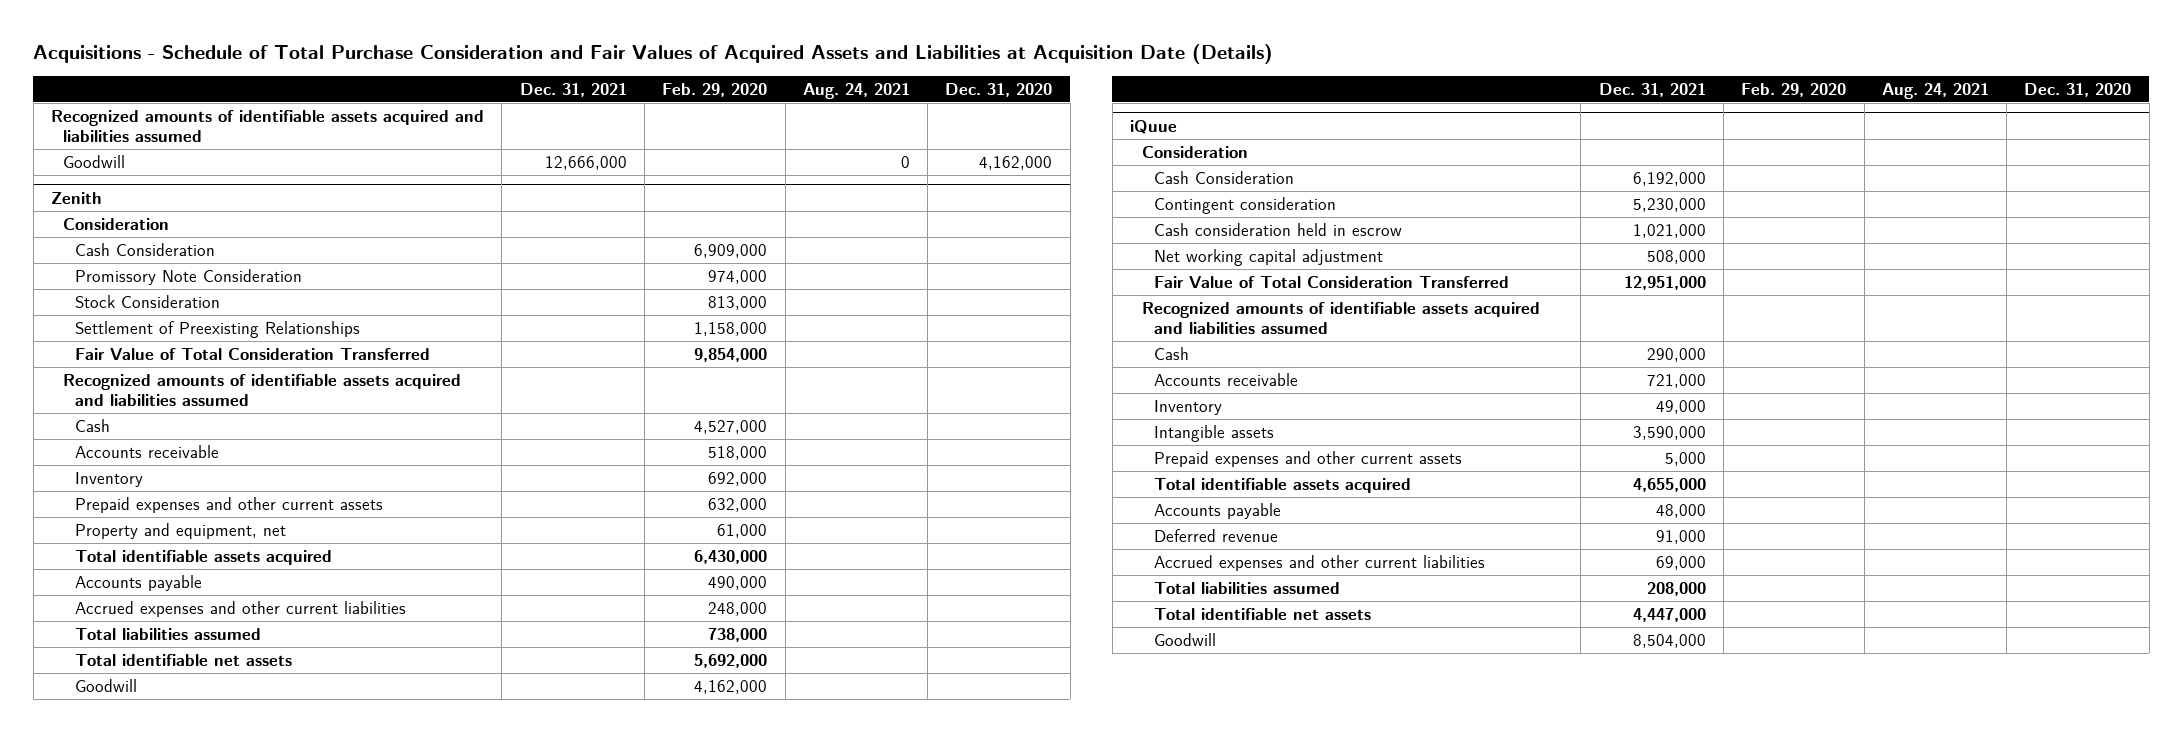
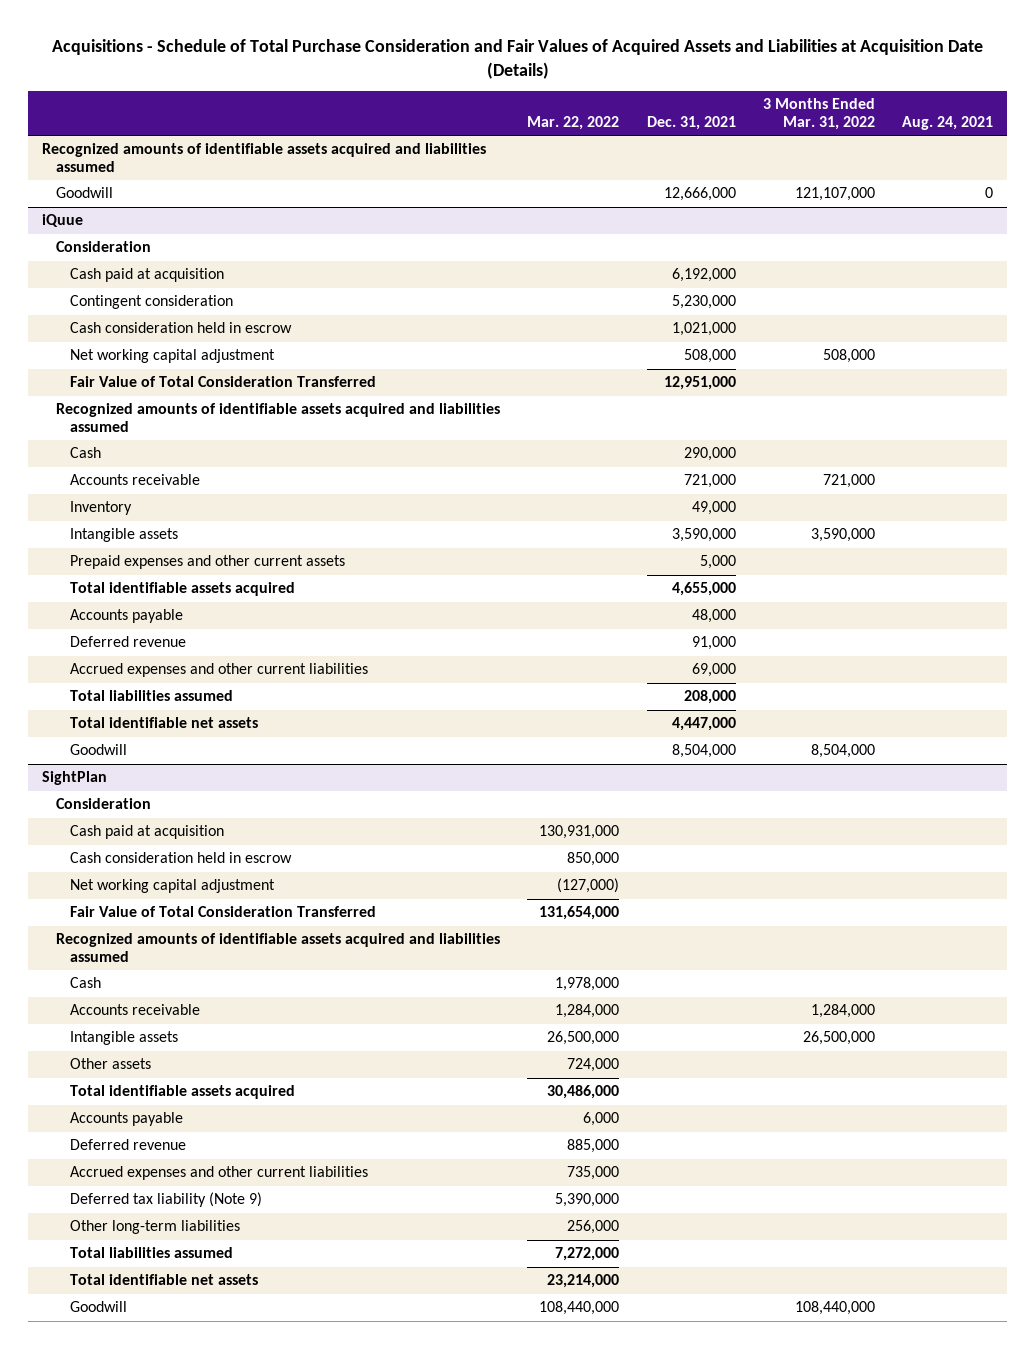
[662,82,768,97] Feb. 29, 2020 -> none
[945,82,1053,97] Dec. 31, 2020 -> none
none -> [527,115,620,130] Mar. 22, 2022
none -> [762,98,875,130] 3 Months Ended Mar. 31, 2022
[51,191,103,204] Zenith -> none
[62,217,169,230] Consideration -> none
[74,242,215,256] Cash Consideration -> none
[74,268,302,285] Promissory Note Consideration -> none
[74,294,220,308] Stock Consideration -> none
[74,320,360,338] Settlement of Preexisting Relationships -> none
[74,347,430,360] Fair Value of Total Consideration Transferred -> none
[62,373,461,406] Recognized amounts of identifiable assets acquired and liabilities assumed -> none
[74,418,110,432] Cash -> none
[74,444,219,458] Accounts receivable -> none
[74,471,143,487] Inventory -> none
[74,496,383,513] Prepaid expenses and other current assets -> none
[74,522,286,539] Property and equipment, net -> none
[74,549,332,565] Total identifiable assets acquired -> none
[74,574,202,591] Accounts payable -> none
[74,600,406,617] Accrued expenses and other current liabilities -> none
[74,627,261,640] Total liabilities assumed -> none
[74,653,292,666] Total identifiable net assets -> none
[74,678,137,692] Goodwill -> none
[1153,170,1294,184] Cash Consideration -> [69,268,224,283] Cash paid at acquisition
none -> [41,771,107,786] SightPlan
none -> [55,798,151,810] Consideration
none -> [69,825,224,840] Cash paid at acquisition
none -> [69,852,292,864] Cash consideration held in escrow
none -> [69,879,275,894] Net working capital adjustment
none -> [69,906,376,918] Fair Value of Total Consideration Transferred
none -> [55,933,500,962] Recognized amounts of identifiable assets acquired and liabilities assumed
none -> [69,977,101,989] Cash
none -> [69,1004,200,1016] Accounts receivable
none -> [69,1031,178,1046] Intangible assets
none -> [69,1058,151,1070] Other assets
none -> [69,1085,295,1100] Total identifiable assets acquired
none -> [69,1112,183,1127] Accounts payable
none -> [69,1139,186,1151] Deferred revenue
none -> [69,1166,368,1181] Accrued expenses and other current liabilities
none -> [69,1192,262,1208] Deferred tax liability (Note 9)
none -> [69,1220,240,1235] Other long-term liabilities
none -> [69,1247,233,1259] Total liabilities assumed
none -> [69,1274,258,1286] Total identifiable net assets
none -> [69,1301,127,1313] Goodwill

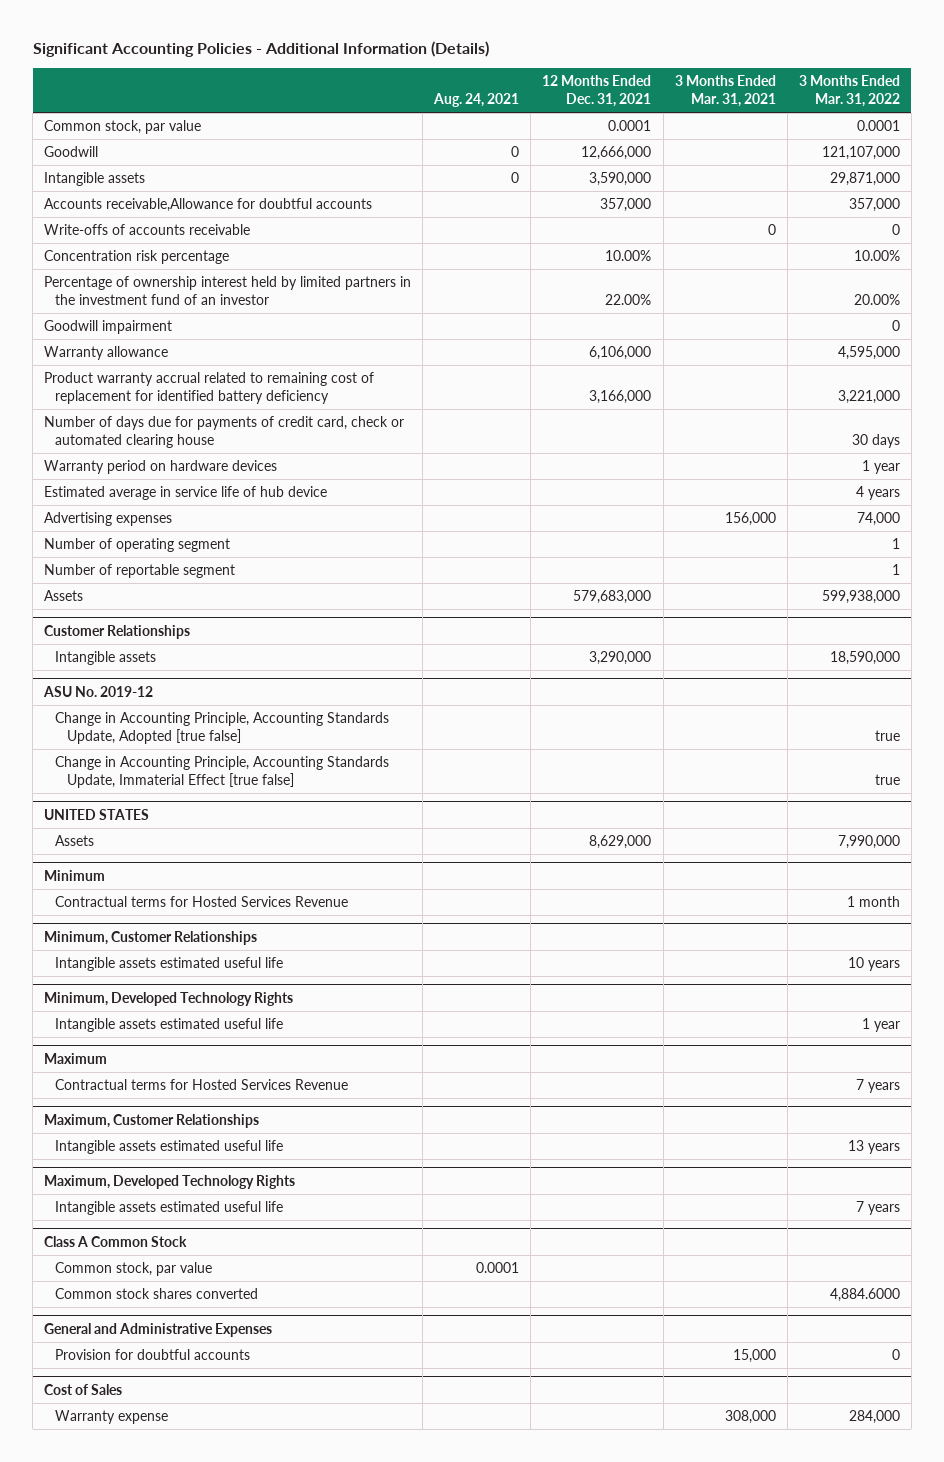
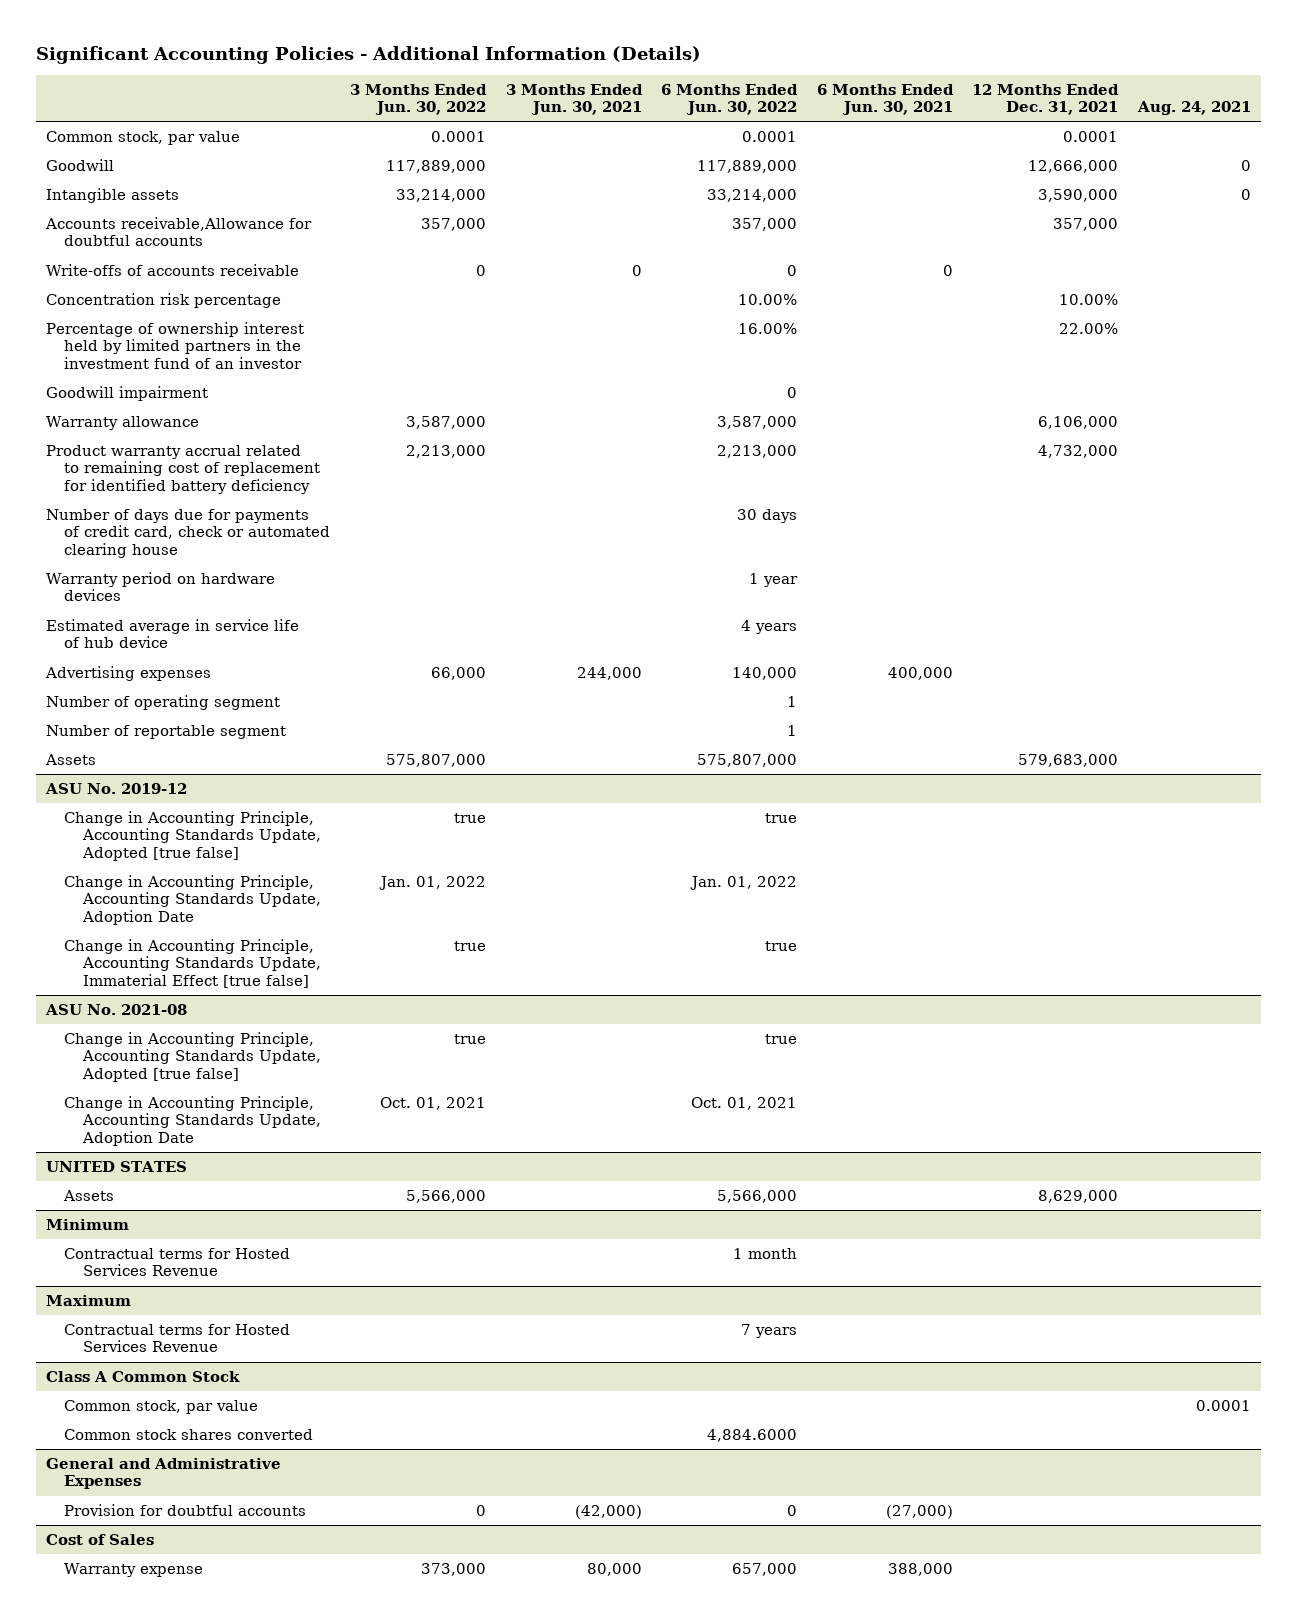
[674,75,776,108] 3 Months Ended Mar. 31, 2021 -> none
[798,75,900,108] 3 Months Ended Mar. 31, 2022 -> none
none -> [349,83,487,116] 3 Months Ended Jun. 30, 2022
none -> [505,83,643,116] 3 Months Ended Jun. 30, 2021
none -> [661,83,799,116] 6 Months Ended Jun. 30, 2022
none -> [816,83,954,116] 6 Months Ended Jun. 30, 2021
[589,389,652,404] 3,166,000 -> [1038,445,1119,459] 4,732,000
[44,624,191,639] Customer Relationships -> none
[55,650,157,665] Intangible assets -> none
none -> [64,875,321,925] Change in Accounting Principle, Accounting Standards Update, Adoption Date
none -> [45,1004,188,1016] ASU No. 2021-08
none -> [64,1032,321,1082] Change in Accounting Principle, Accounting Standards Update, Adopted [true false]
none -> [64,1096,321,1146] Change in Accounting Principle, Accounting Standards Update, Adoption Date
[44,930,258,945] Minimum, Customer Relationships -> none
[55,956,284,971] Intangible assets estimated useful life -> none
[44,991,294,1006] Minimum, Developed Technology Rights -> none
[55,1017,284,1032] Intangible assets estimated useful life -> none
[44,1113,260,1128] Maximum, Customer Relationships -> none
[55,1139,284,1154] Intangible assets estimated useful life -> none
[44,1174,296,1189] Maximum, Developed Technology Rights -> none
[55,1200,284,1215] Intangible assets estimated useful life -> none

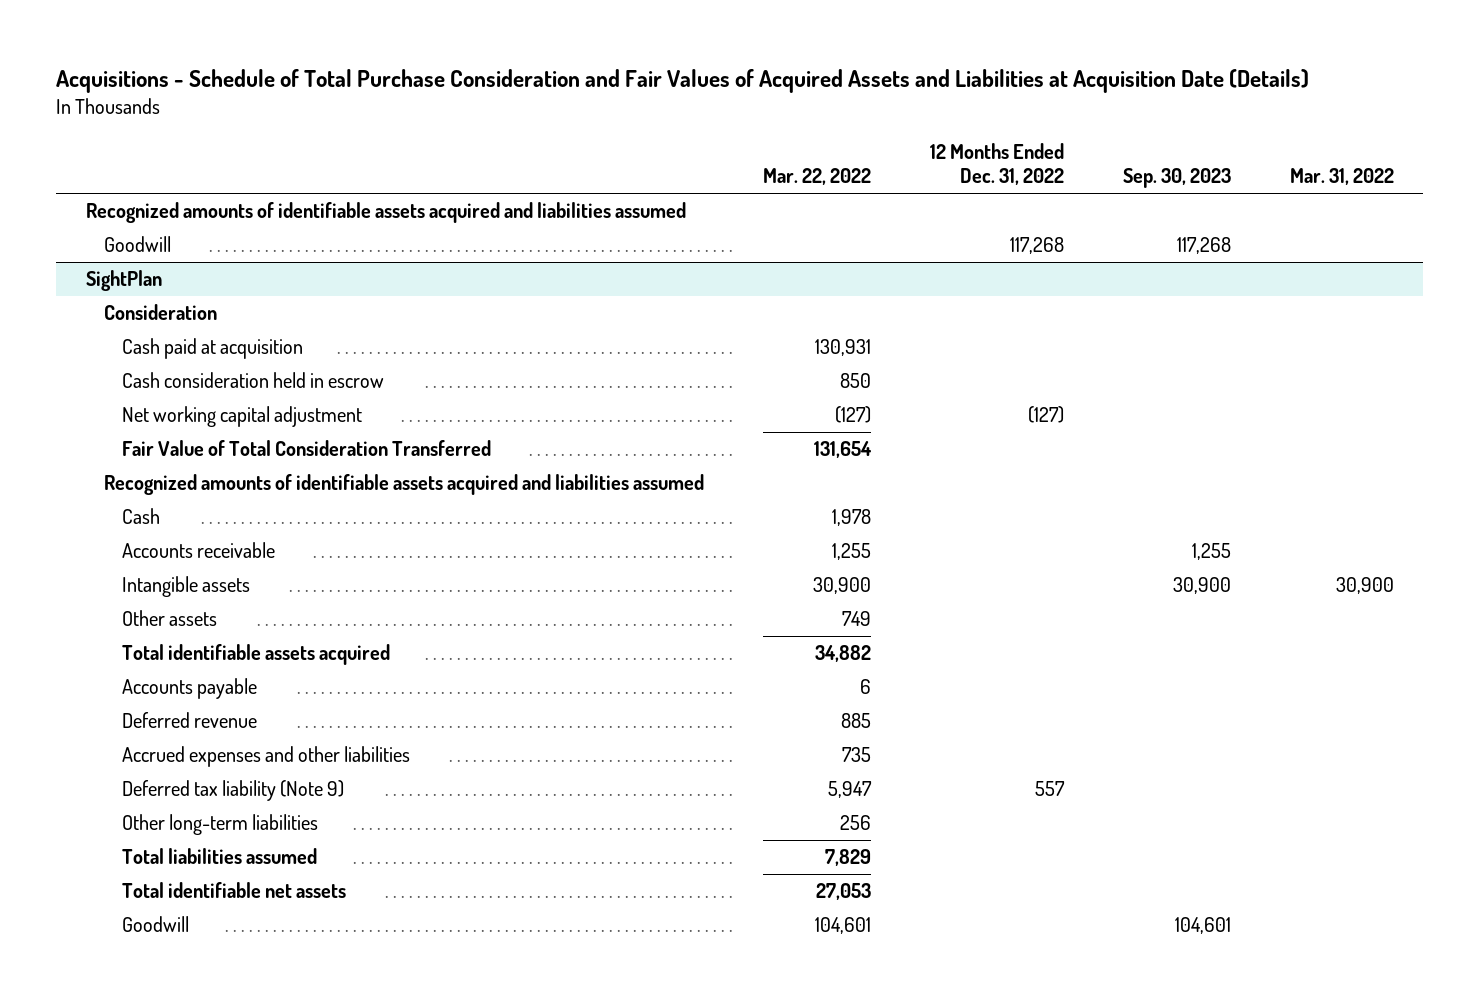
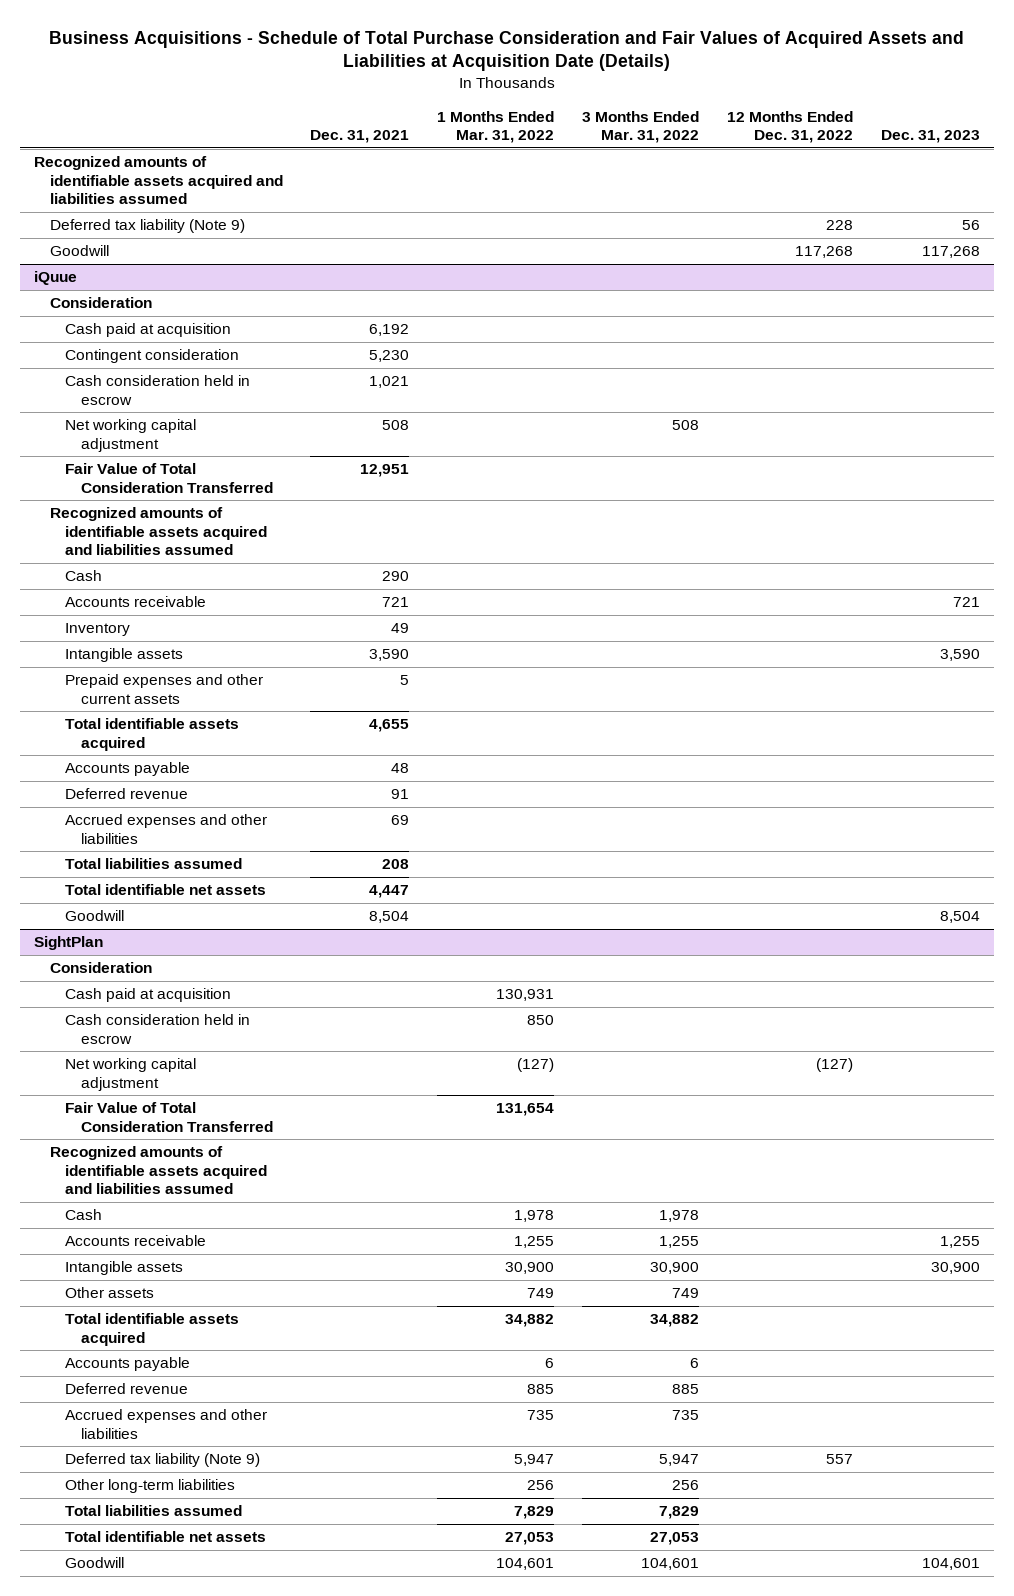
[56,69,1310,94] Acquisitions - Schedule of Total Purchase Consideration and Fair Values of Acquired Assets and Liabilities at Acquisition Date (Details) -> [48,30,964,72] Business Acquisitions - Schedule of Total Purchase Consideration and Fair Values of Acquired Assets and Liabilities at Acquisition Date (Details)
[762,168,871,186] Mar. 22, 2022 -> none
[1122,168,1231,189] Sep. 30, 2023 -> none
[1289,168,1394,186] Mar. 31, 2022 -> none
none -> [310,129,410,143] Dec. 31, 2021
none -> [437,110,555,143] 1 Months Ended Mar. 31, 2022
none -> [582,110,700,143] 3 Months Ended Mar. 31, 2022
none -> [880,129,980,143] Dec. 31, 2023
none -> [49,219,245,234] Deferred tax liability (Note 9)
none -> [33,271,77,286] iQuue
none -> [49,297,152,309] Consideration
none -> [65,323,232,338] Cash paid at acquisition
none -> [65,349,240,364] Contingent consideration
none -> [65,375,251,405] Cash consideration held in escrow
none -> [65,419,197,452] Net working capital adjustment
none -> [65,463,274,493] Fair Value of Total Consideration Transferred
none -> [49,507,268,556] Recognized amounts of identifiable assets acquired and liabilities assumed
none -> [65,570,103,582] Cash
none -> [65,596,207,608] Accounts receivable
none -> [65,623,131,637] Inventory
none -> [65,648,184,663] Intangible assets
none -> [65,674,264,704] Prepaid expenses and other current assets
none -> [65,718,240,751] Total identifiable assets acquired
none -> [65,762,191,777] Accounts payable
none -> [65,788,189,800] Deferred revenue
none -> [65,814,268,844] Accrued expenses and other liabilities
none -> [65,858,243,870] Total liabilities assumed
none -> [65,884,267,896] Total identifiable net assets
none -> [65,910,125,922] Goodwill

